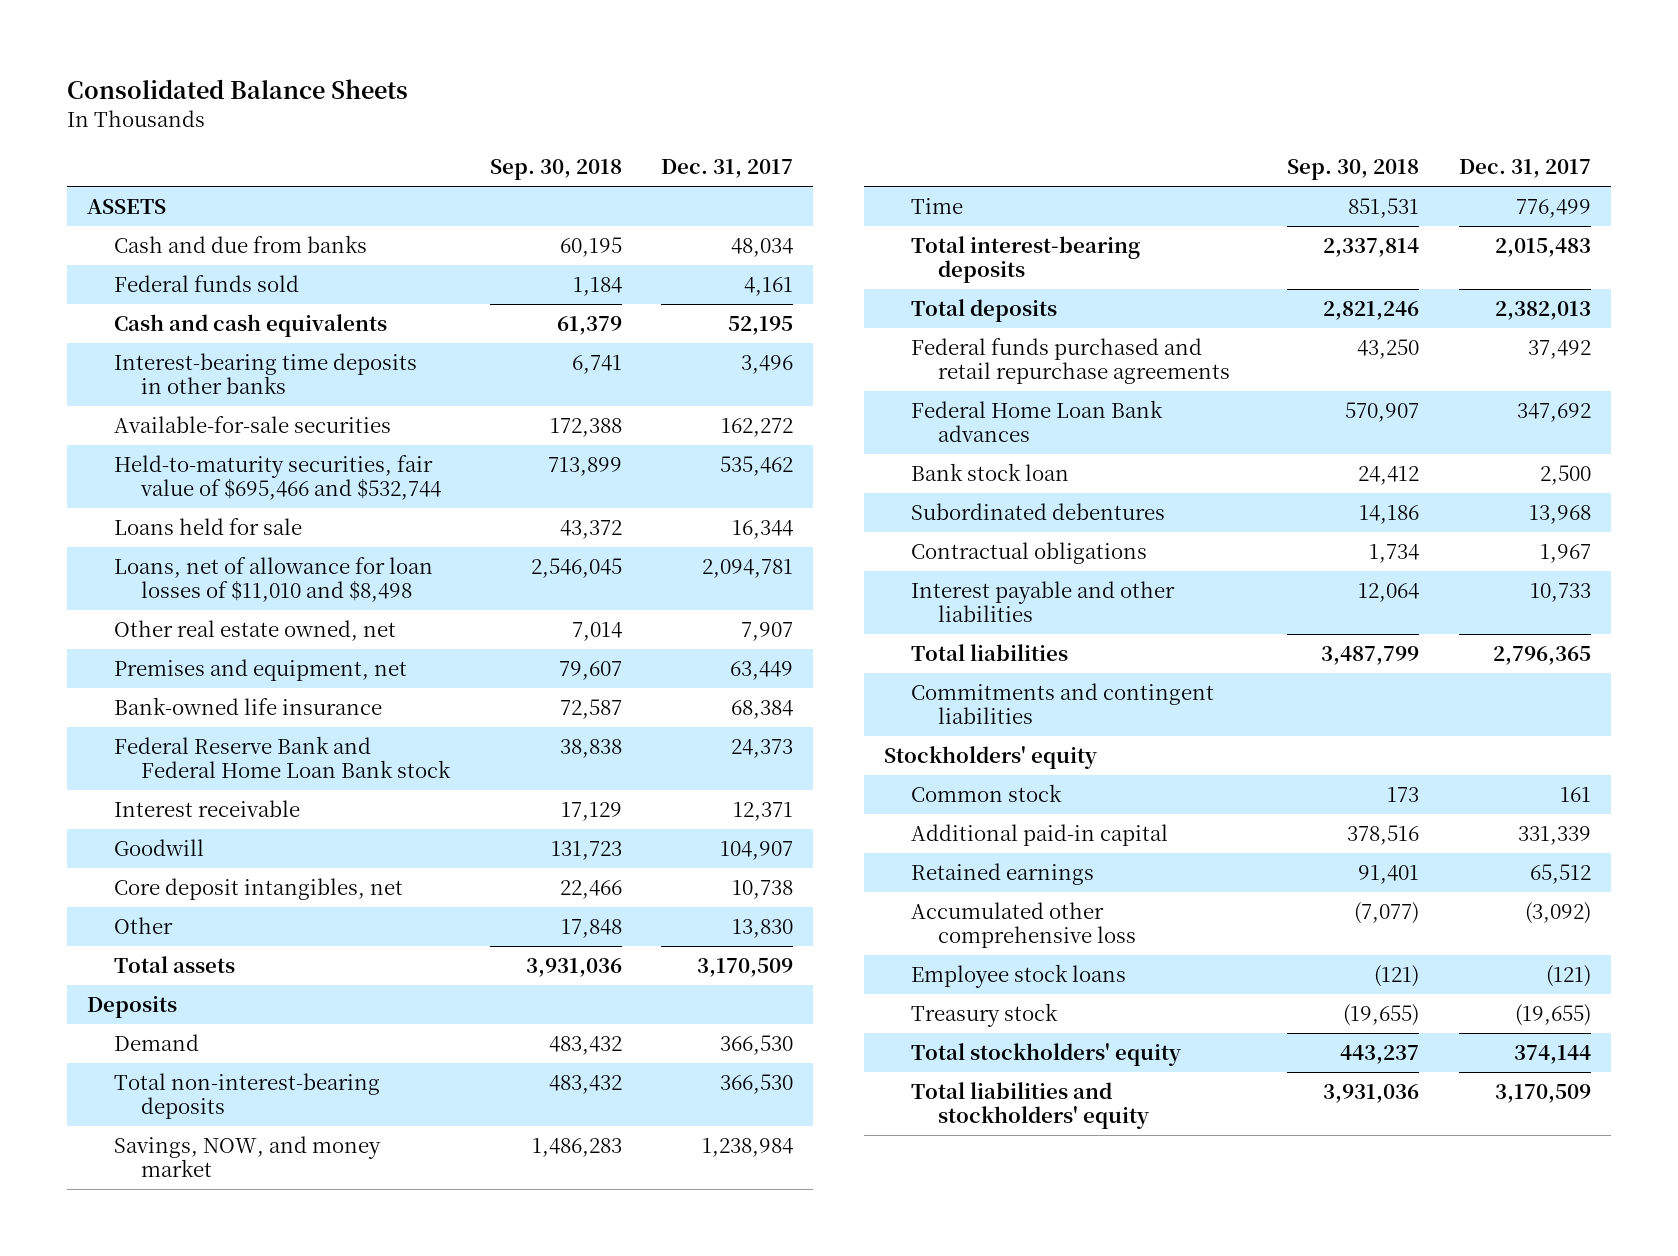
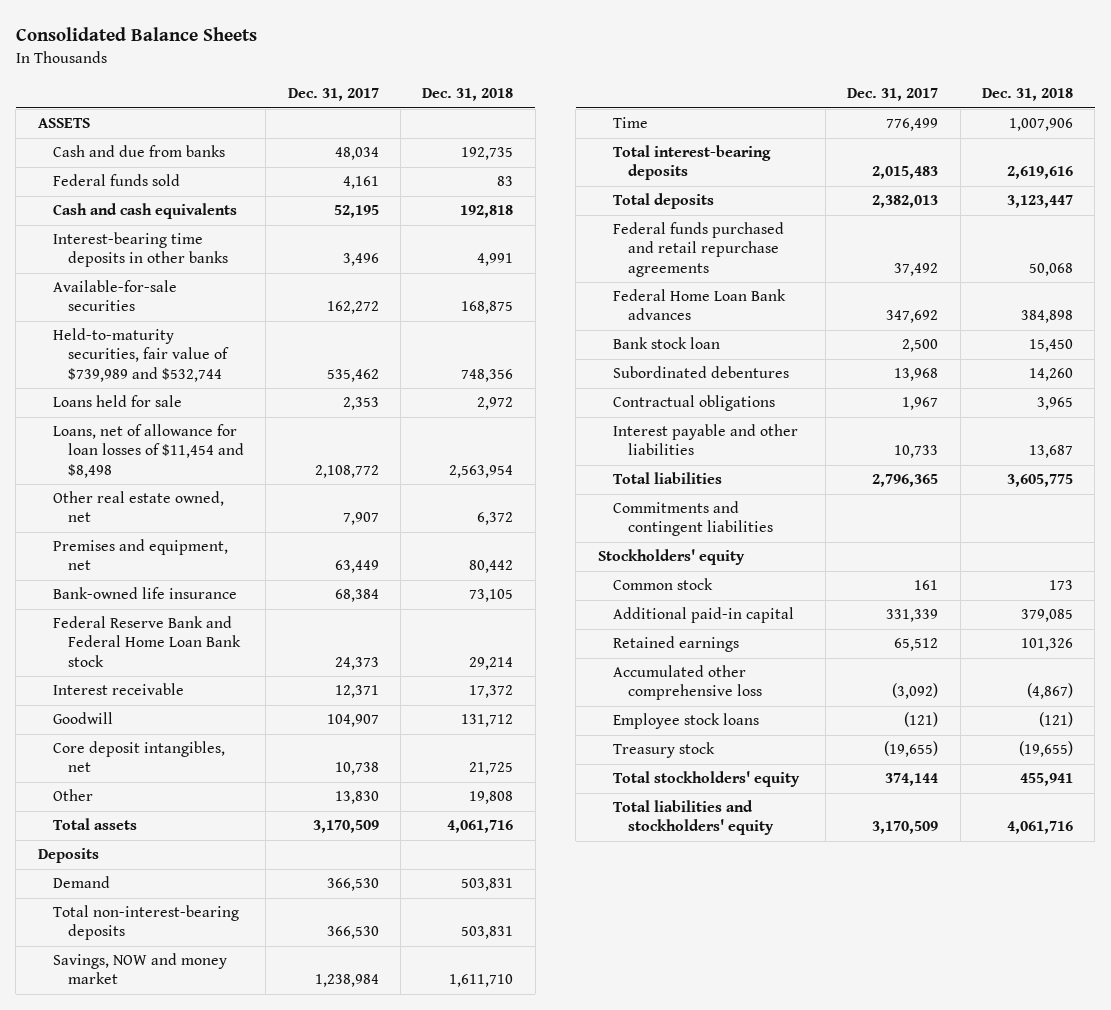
[489,159,622,181] Sep. 30, 2018 -> none
none -> [422,88,514,102] Dec. 31, 2018
[113,454,441,501] Held-to-maturity securities, fair value of $695,466 and $532,744 -> [52,328,229,382] Held-to-maturity securities, fair value of $739,989 and $532,744
[732,519,794,539] 16,344 -> [342,397,379,411] 2,353
[113,556,433,603] Loans, net of allowance for loan losses of $11,010 and $8,498 -> [52,424,244,478] Loans, net of allowance for loan losses of $11,454 and $8,498
[702,558,794,578] 2,094,781 -> [314,464,379,478] 2,108,772
[113,1135,381,1178] Savings, NOW, and money market -> [52,953,227,985] Savings, NOW and money market

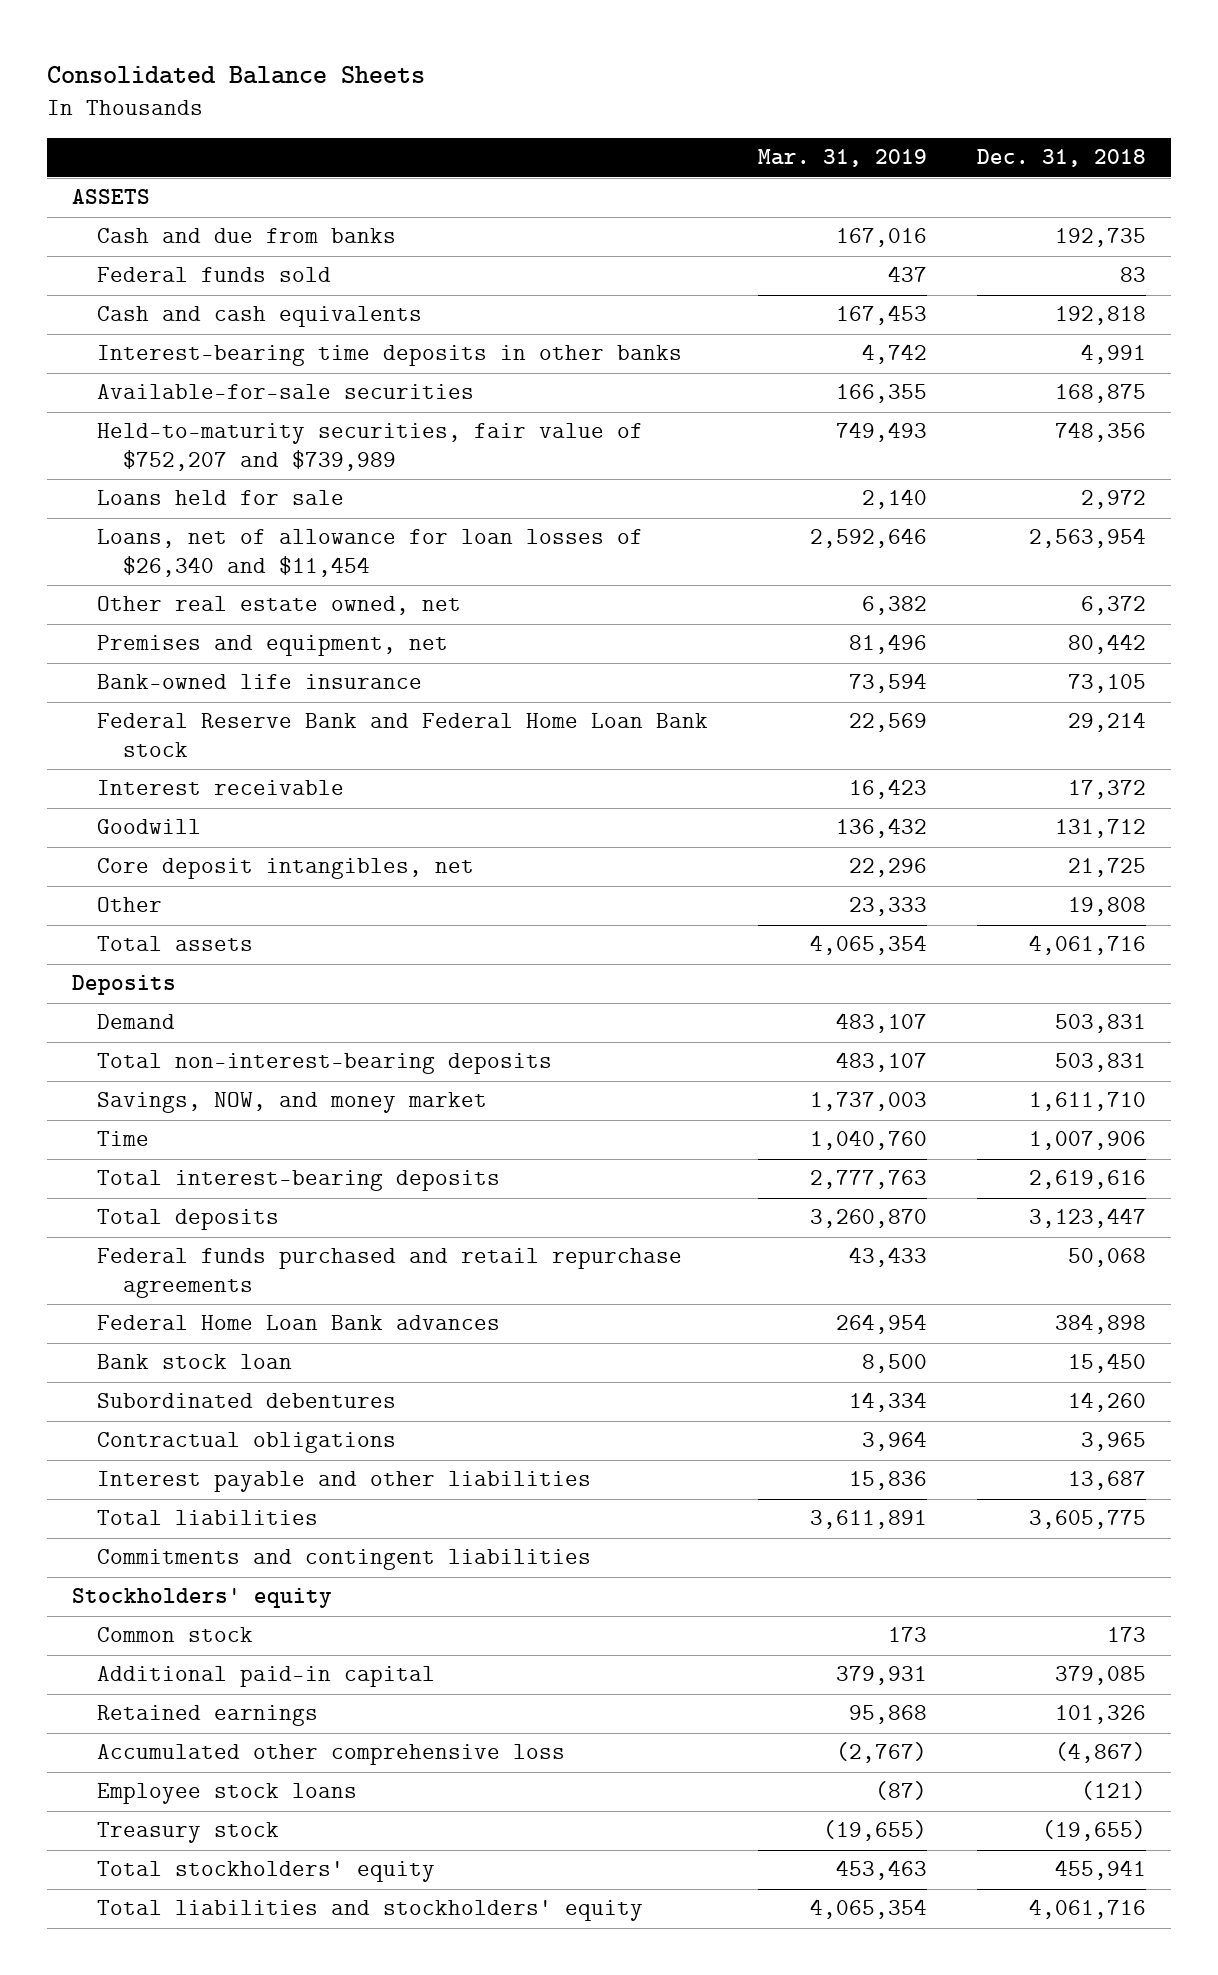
[287,88,379,102] Dec. 31, 2017 -> none
none -> [758,149,928,168] Mar. 31, 2019
[52,328,229,382] Held-to-maturity securities, fair value of $739,989 and $532,744 -> [97,423,644,471] Held-to-maturity securities, fair value of $752,207 and $739,989
[52,424,244,478] Loans, net of allowance for loan losses of $11,454 and $8,498 -> [97,529,644,577] Loans, net of allowance for loan losses of $26,340 and $11,454
[52,953,227,985] Savings, NOW and money market -> [97,1092,488,1114] Savings, NOW, and money market

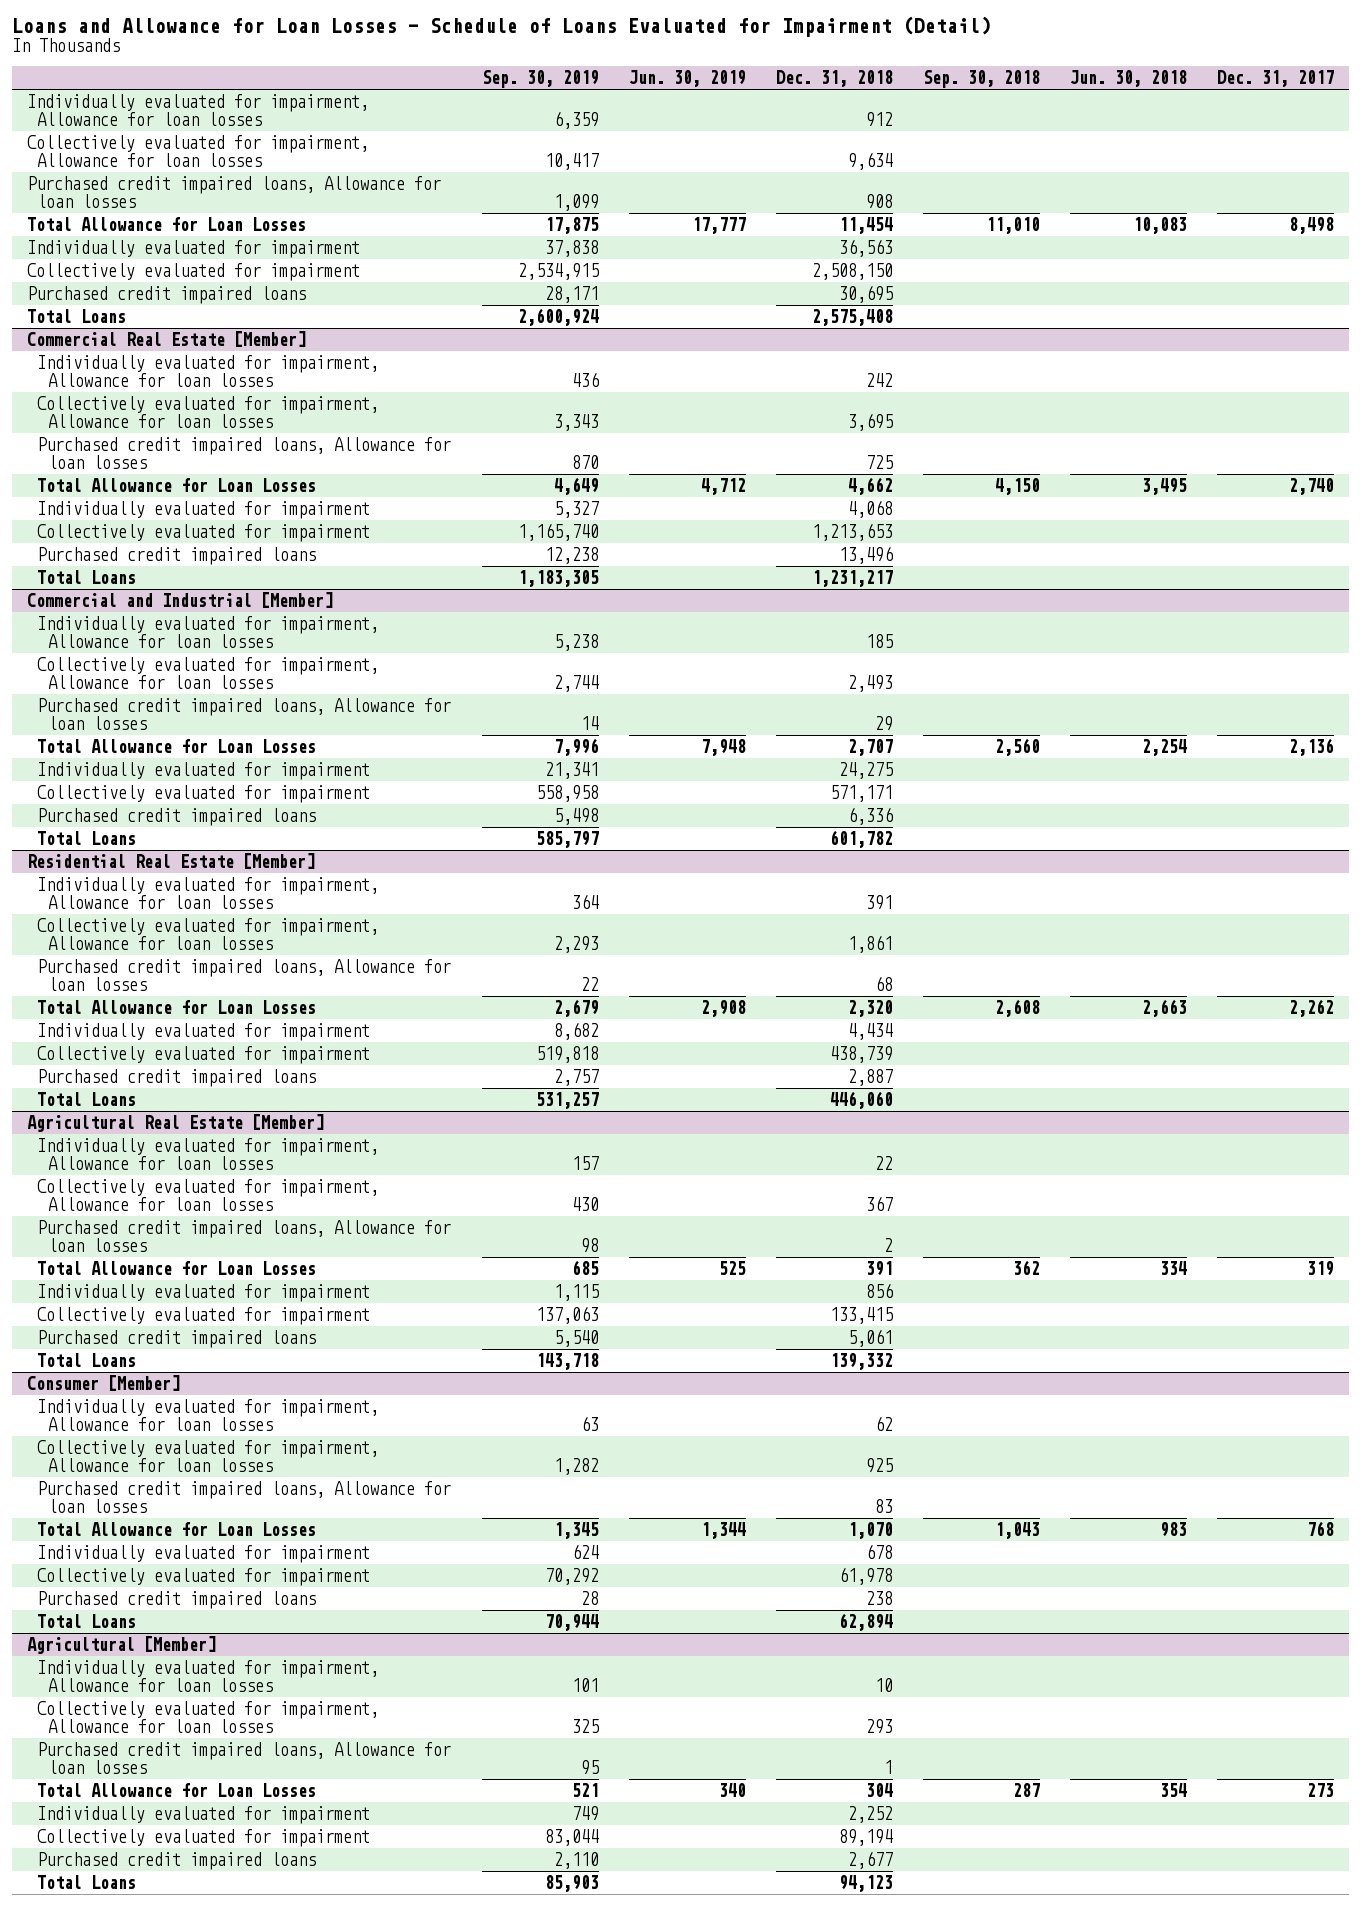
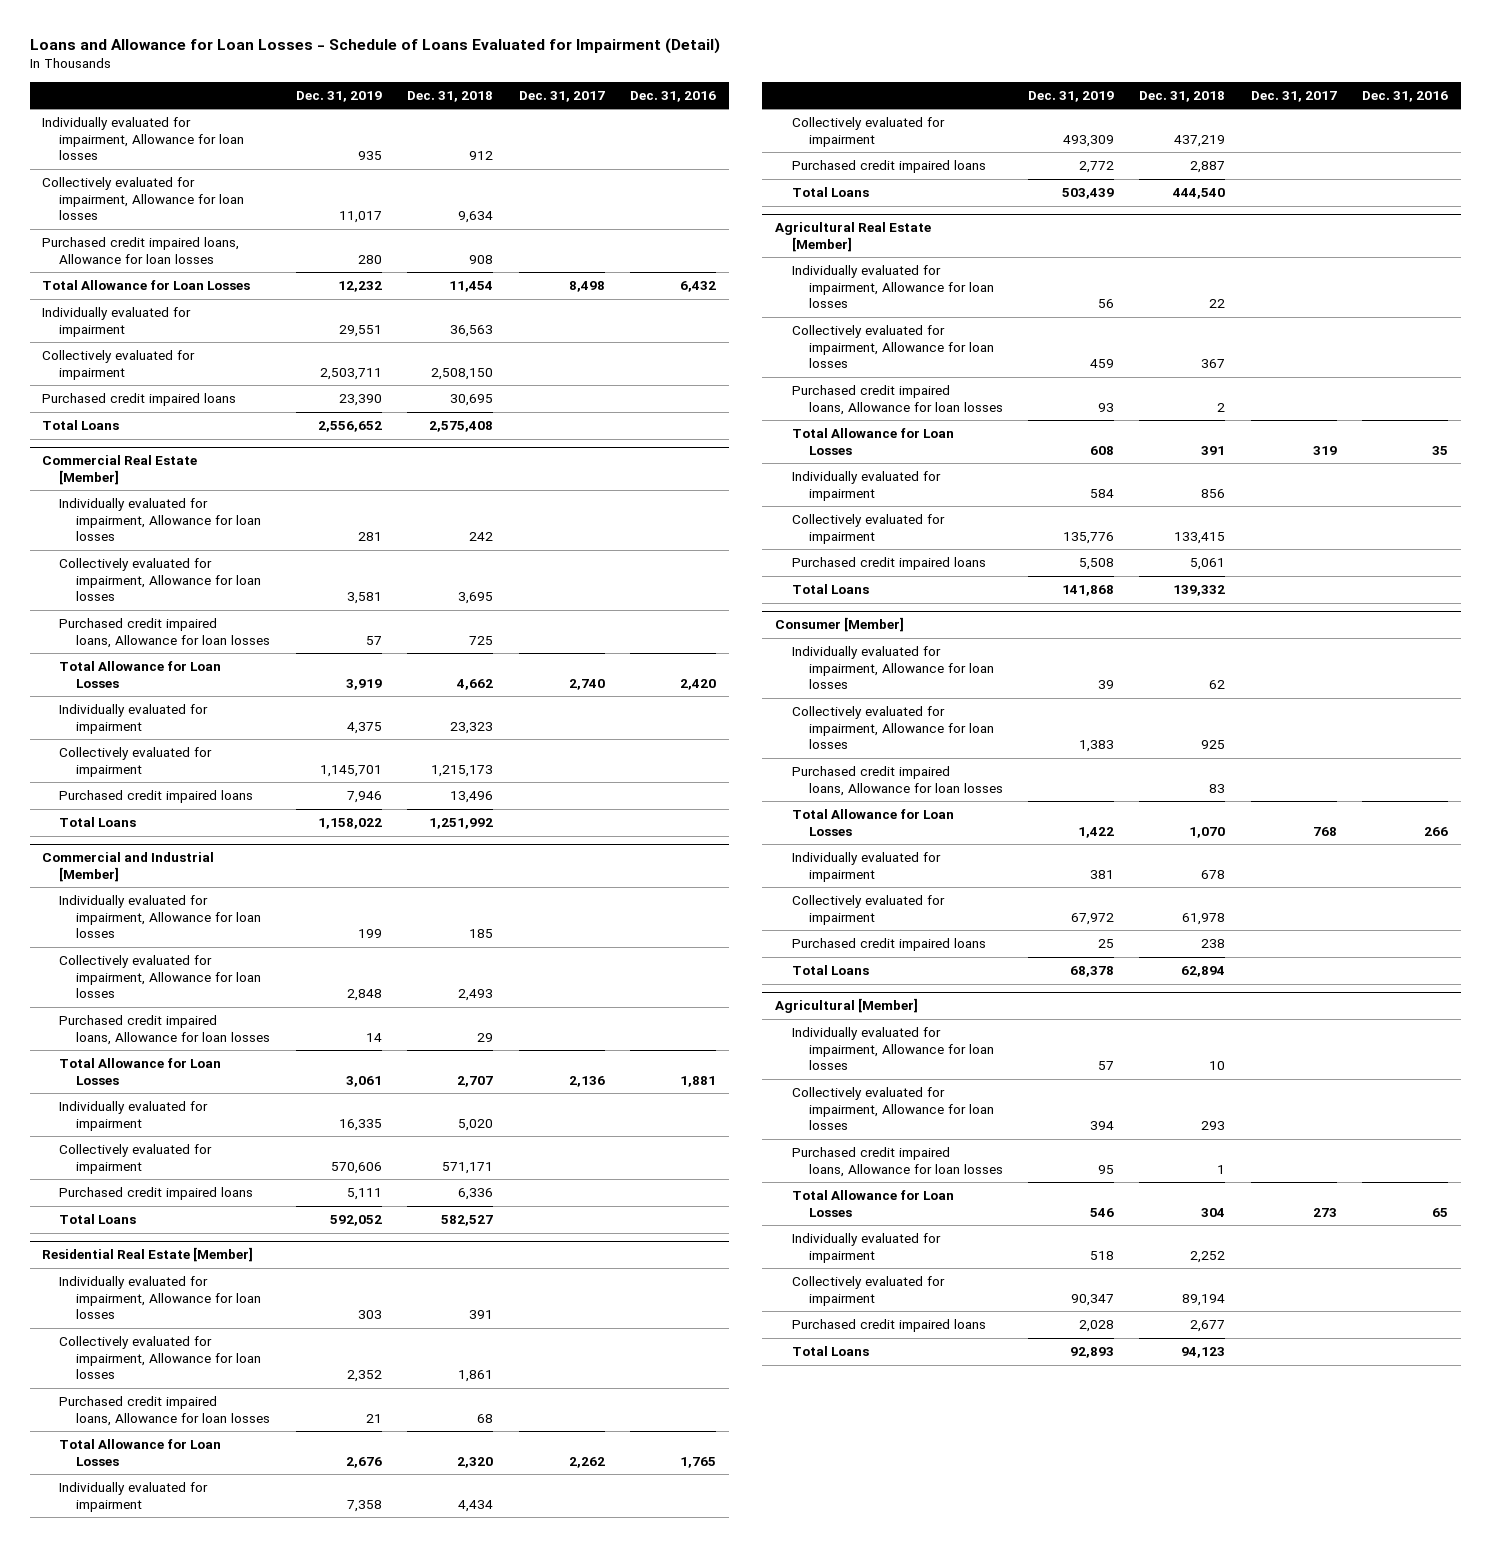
[481,70,599,89] Sep. 30, 2019 -> none
[628,70,746,88] Jun. 30, 2019 -> none
[922,70,1040,89] Sep. 30, 2018 -> none
[1070,70,1188,88] Jun. 30, 2018 -> none
none -> [295,90,382,102] Dec. 31, 2019
none -> [630,90,717,102] Dec. 31, 2016
[847,499,893,518] 4,068 -> [450,721,494,734] 23,323
[811,522,893,541] 1,213,653 -> [431,764,494,777] 1,215,173
[811,569,893,587] 1,231,217 -> [429,818,494,830] 1,251,992
[838,761,893,779] 24,275 -> [458,1118,494,1131] 5,020
[829,829,893,848] 601,782 -> [441,1215,494,1227] 582,527
[829,1045,893,1063] 438,739 -> [1174,134,1226,147] 437,219
[829,1090,893,1109] 446,060 -> [1172,188,1226,200] 444,540

